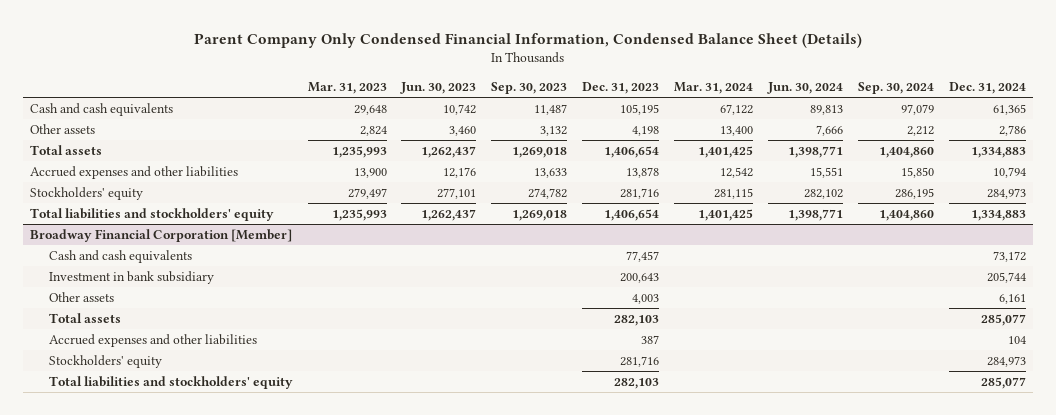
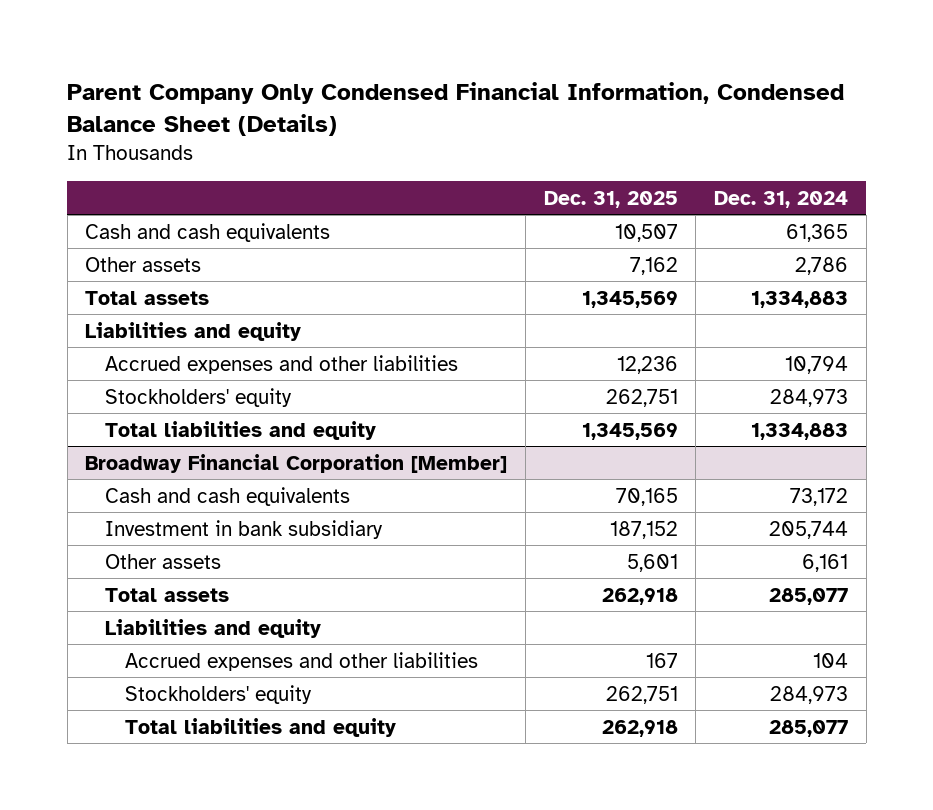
[307,82,387,95] Mar. 31, 2023 -> none
[400,82,477,95] Jun. 30, 2023 -> none
[491,82,568,95] Sep. 30, 2023 -> none
[582,82,660,95] Dec. 31, 2023 -> none
[674,82,754,95] Mar. 31, 2024 -> none
[767,82,844,95] Jun. 30, 2024 -> none
[857,82,934,95] Sep. 30, 2024 -> none
none -> [543,190,678,208] Dec. 31, 2025
none -> [85,321,302,341] Liabilities and equity
[30,208,275,222] Total liabilities and stockholders' equity -> [105,420,377,440] Total liabilities and equity
none -> [105,618,322,638] Liabilities and equity
[48,376,293,390] Total liabilities and stockholders' equity -> [124,717,396,737] Total liabilities and equity

